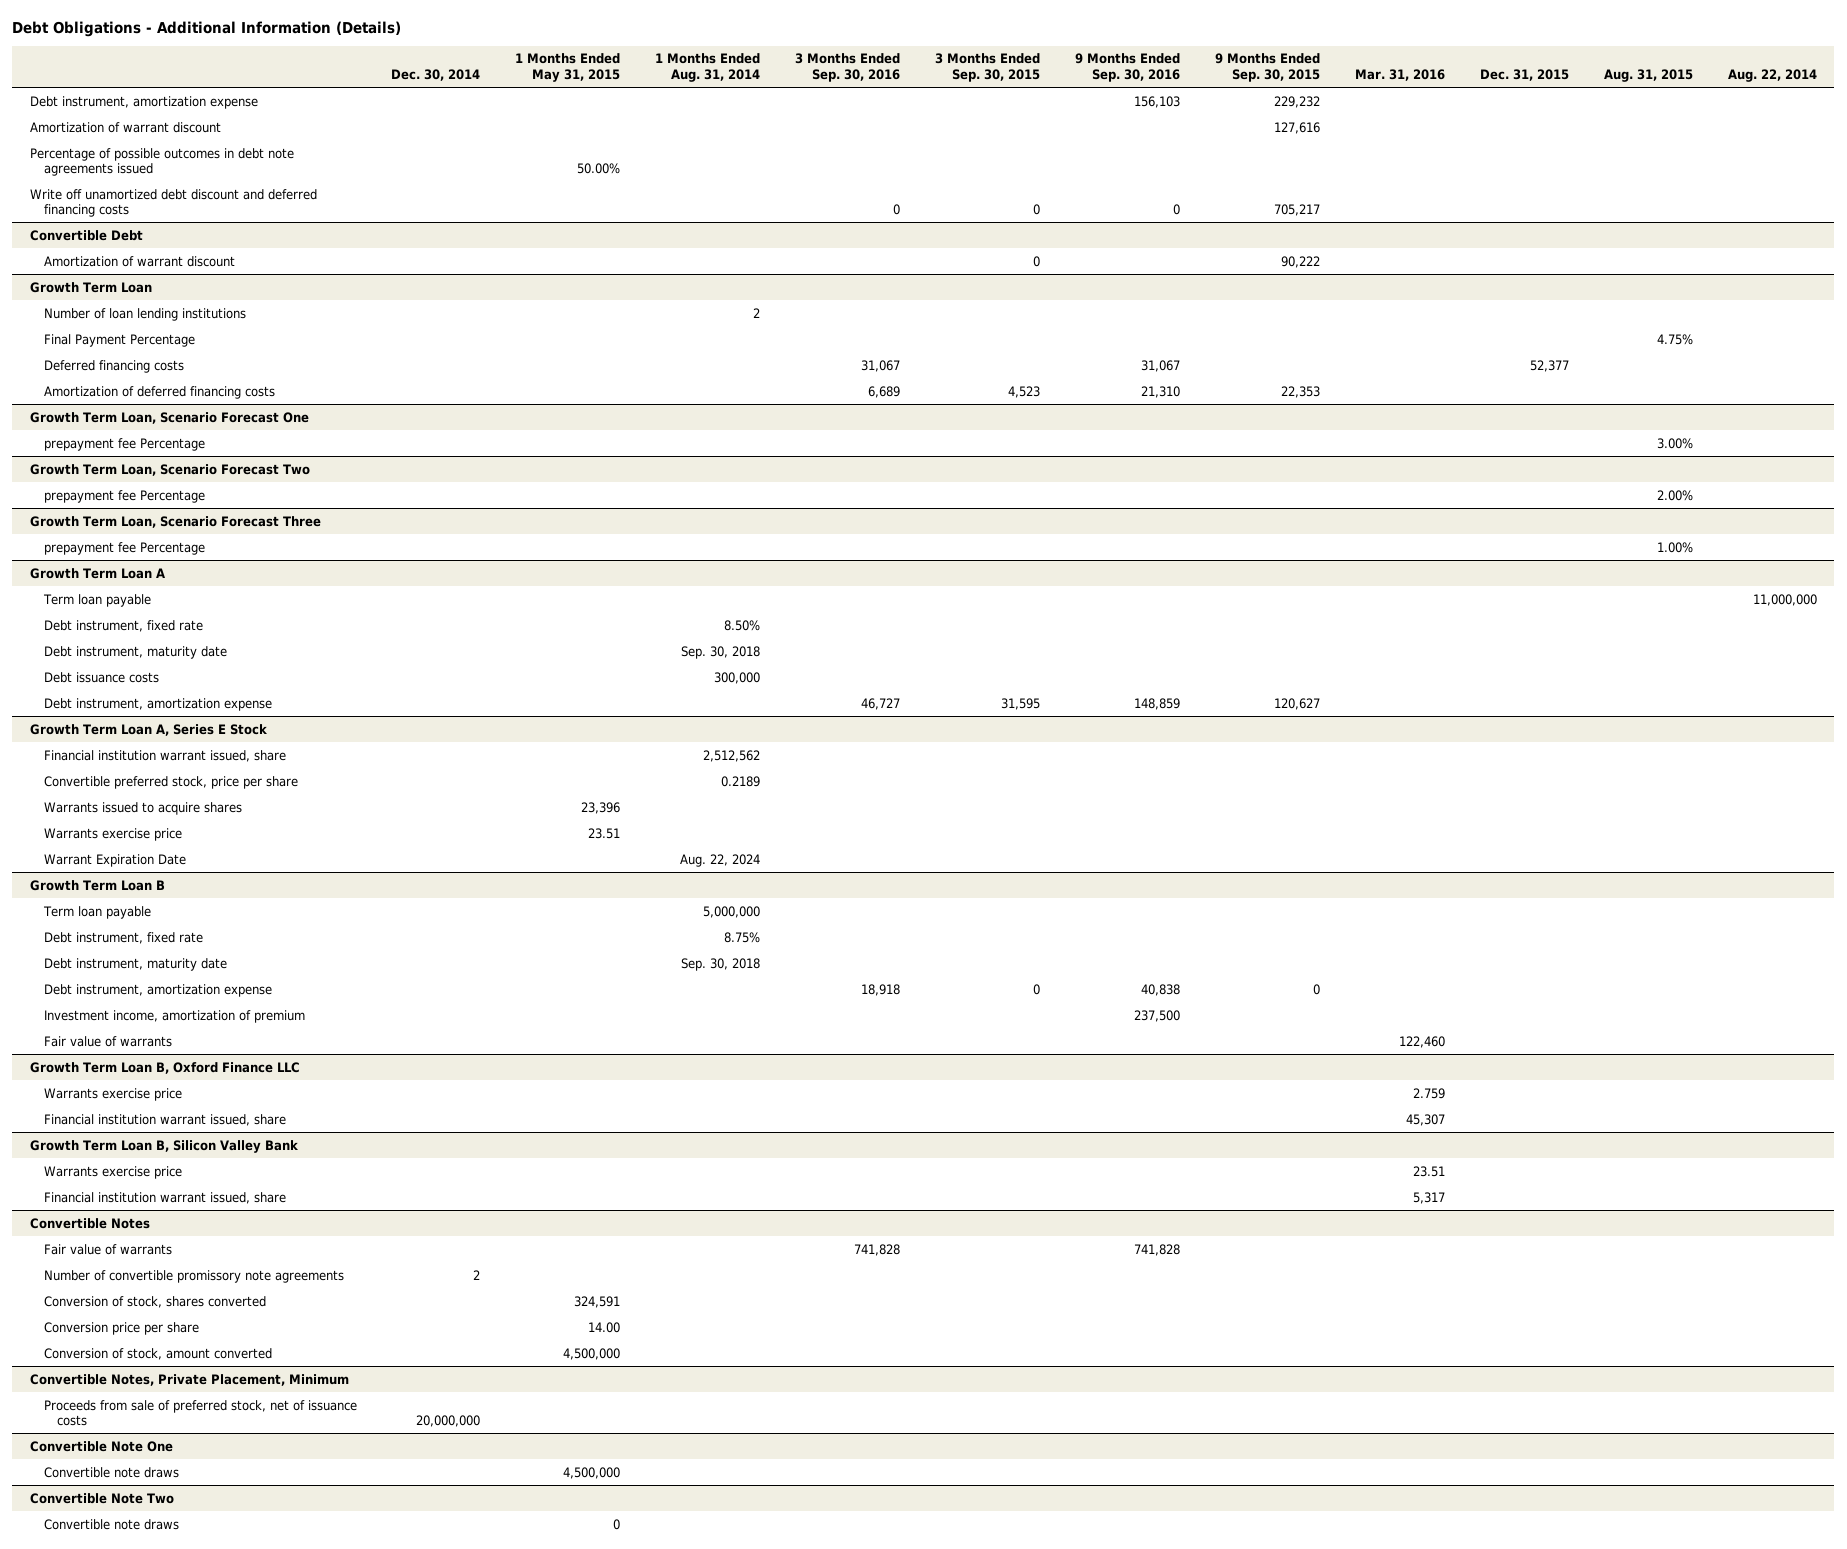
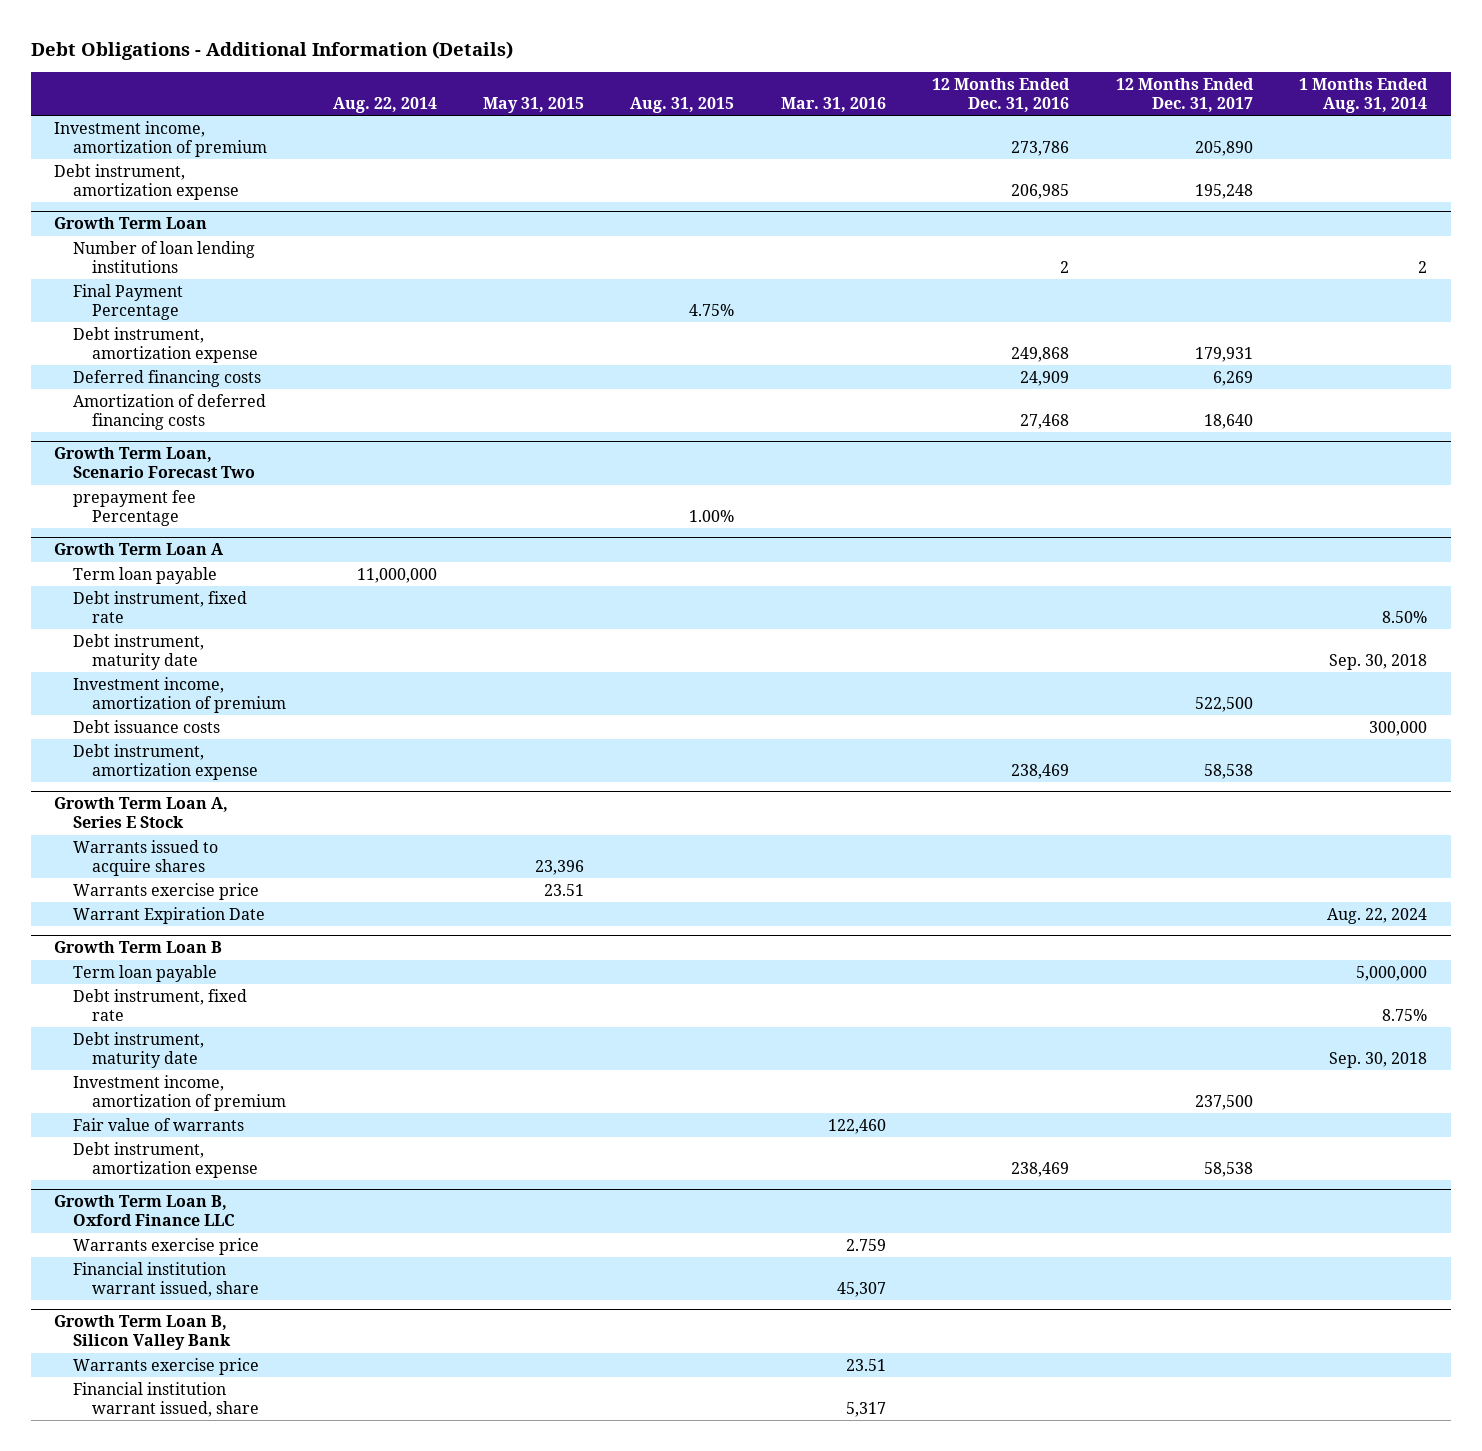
[391,68,481,81] Dec. 30, 2014 -> none
[515,53,621,82] 1 Months Ended May 31, 2015 -> none
[795,53,901,82] 3 Months Ended Sep. 30, 2016 -> none
[935,53,1041,82] 3 Months Ended Sep. 30, 2015 -> none
[1075,53,1181,82] 9 Months Ended Sep. 30, 2016 -> none
[1214,53,1320,82] 9 Months Ended Sep. 30, 2015 -> none
[1479,68,1569,81] Dec. 31, 2015 -> none
none -> [482,96,584,113] May 31, 2015
none -> [932,77,1071,112] 12 Months Ended Dec. 31, 2016
none -> [1115,77,1254,112] 12 Months Ended Dec. 31, 2017
none -> [54,120,268,157] Investment income, amortization of premium
[29,121,221,133] Amortization of warrant discount -> none
[29,147,294,177] Percentage of possible outcomes in debt note agreements issued -> none
[29,188,317,218] Write off unamortized debt discount and deferred financing costs -> none
[29,229,143,241] Convertible Debt -> none
[43,255,235,267] Amortization of warrant discount -> none
none -> [73,326,259,363] Debt instrument, amortization expense
[29,411,309,424] Growth Term Loan, Scenario Forecast One -> none
[43,437,205,451] prepayment fee Percentage -> none
[29,515,321,528] Growth Term Loan, Scenario Forecast Three -> none
[43,541,205,555] prepayment fee Percentage -> none
[1656,489,1693,501] 2.00% -> [689,509,735,522] 1.00%
none -> [73,676,287,713] Investment income, amortization of premium
[43,749,286,762] Financial institution warrant issued, share -> none
[43,775,298,789] Convertible preferred stock, price per share -> none
[43,983,272,997] Debt instrument, amortization expense -> [73,1141,259,1178] Debt instrument, amortization expense
[29,1217,150,1229] Convertible Notes -> none
[43,1243,172,1255] Fair value of warrants -> none
[43,1269,344,1283] Number of convertible promissory note agreements -> none
[43,1295,266,1308] Conversion of stock, shares converted -> none
[43,1321,199,1335] Conversion price per share -> none
[43,1347,272,1360] Conversion of stock, amount converted -> none
[29,1373,349,1386] Convertible Notes, Private Placement, Minimum -> none
[43,1399,357,1427] Proceeds from sale of preferred stock, net of issuance costs -> none
[29,1440,173,1452] Convertible Note One -> none
[43,1466,179,1478] Convertible note draws -> none
[29,1492,174,1504] Convertible Note Two -> none
[43,1518,179,1530] Convertible note draws -> none

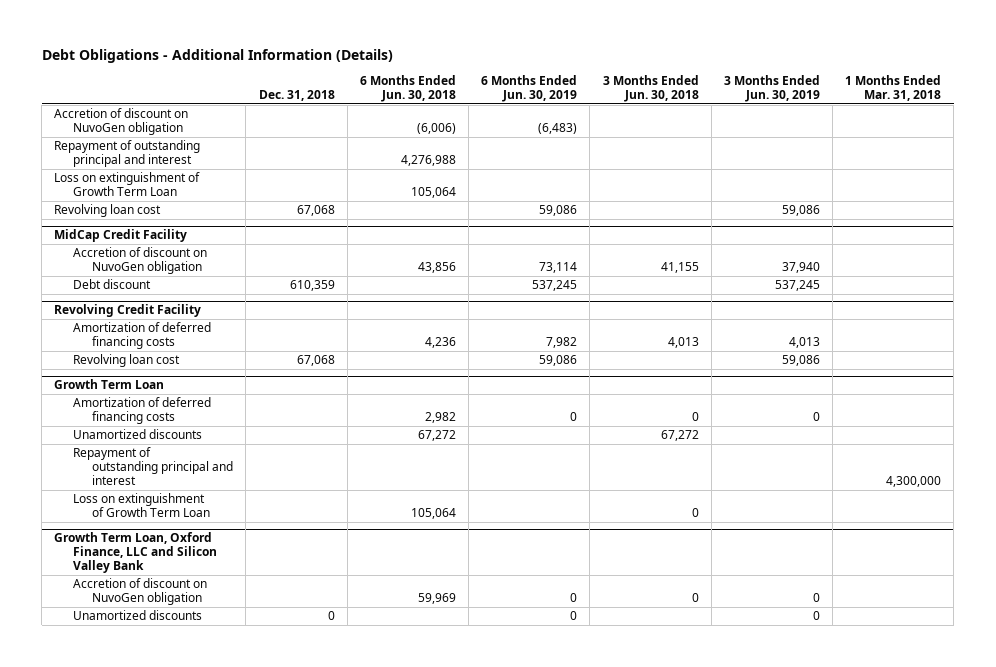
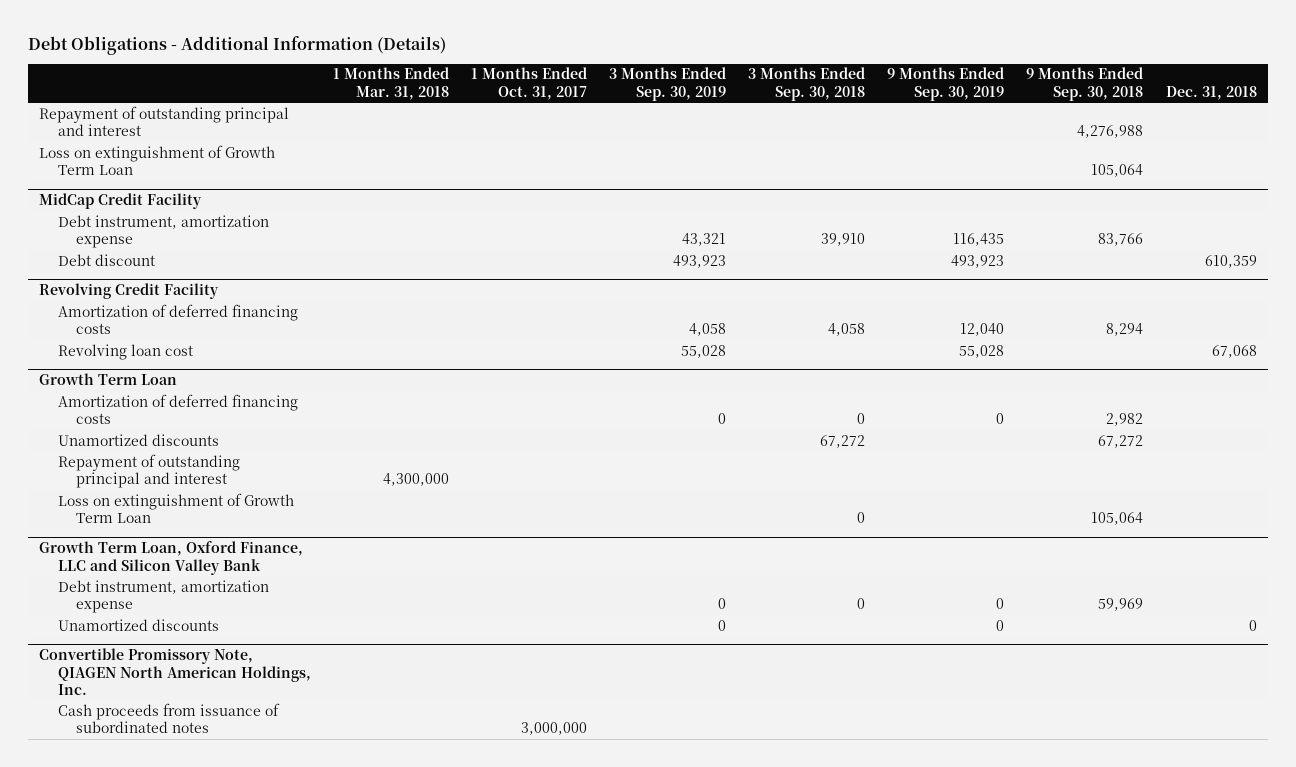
[359,75,456,103] 6 Months Ended Jun. 30, 2018 -> none
[481,75,578,103] 6 Months Ended Jun. 30, 2019 -> none
[602,75,699,103] 3 Months Ended Jun. 30, 2018 -> none
[723,75,820,103] 3 Months Ended Jun. 30, 2019 -> none
none -> [471,67,588,100] 1 Months Ended Oct. 31, 2017
none -> [609,67,727,101] 3 Months Ended Sep. 30, 2019
none -> [748,67,866,101] 3 Months Ended Sep. 30, 2018
none -> [887,67,1005,101] 9 Months Ended Sep. 30, 2019
none -> [1026,67,1144,101] 9 Months Ended Sep. 30, 2018
[54,108,189,136] Accretion of discount on NuvoGen obligation -> none
[54,204,162,218] Revolving loan cost -> none
[73,247,208,275] Accretion of discount on NuvoGen obligation -> [57,214,269,248] Debt instrument, amortization expense
[73,578,208,606] Accretion of discount on NuvoGen obligation -> [57,579,269,613] Debt instrument, amortization expense
none -> [39,648,311,695] Convertible Promissory Note, QIAGEN North American Holdings, Inc.
none -> [57,702,280,733] Cash proceeds from issuance of subordinated notes

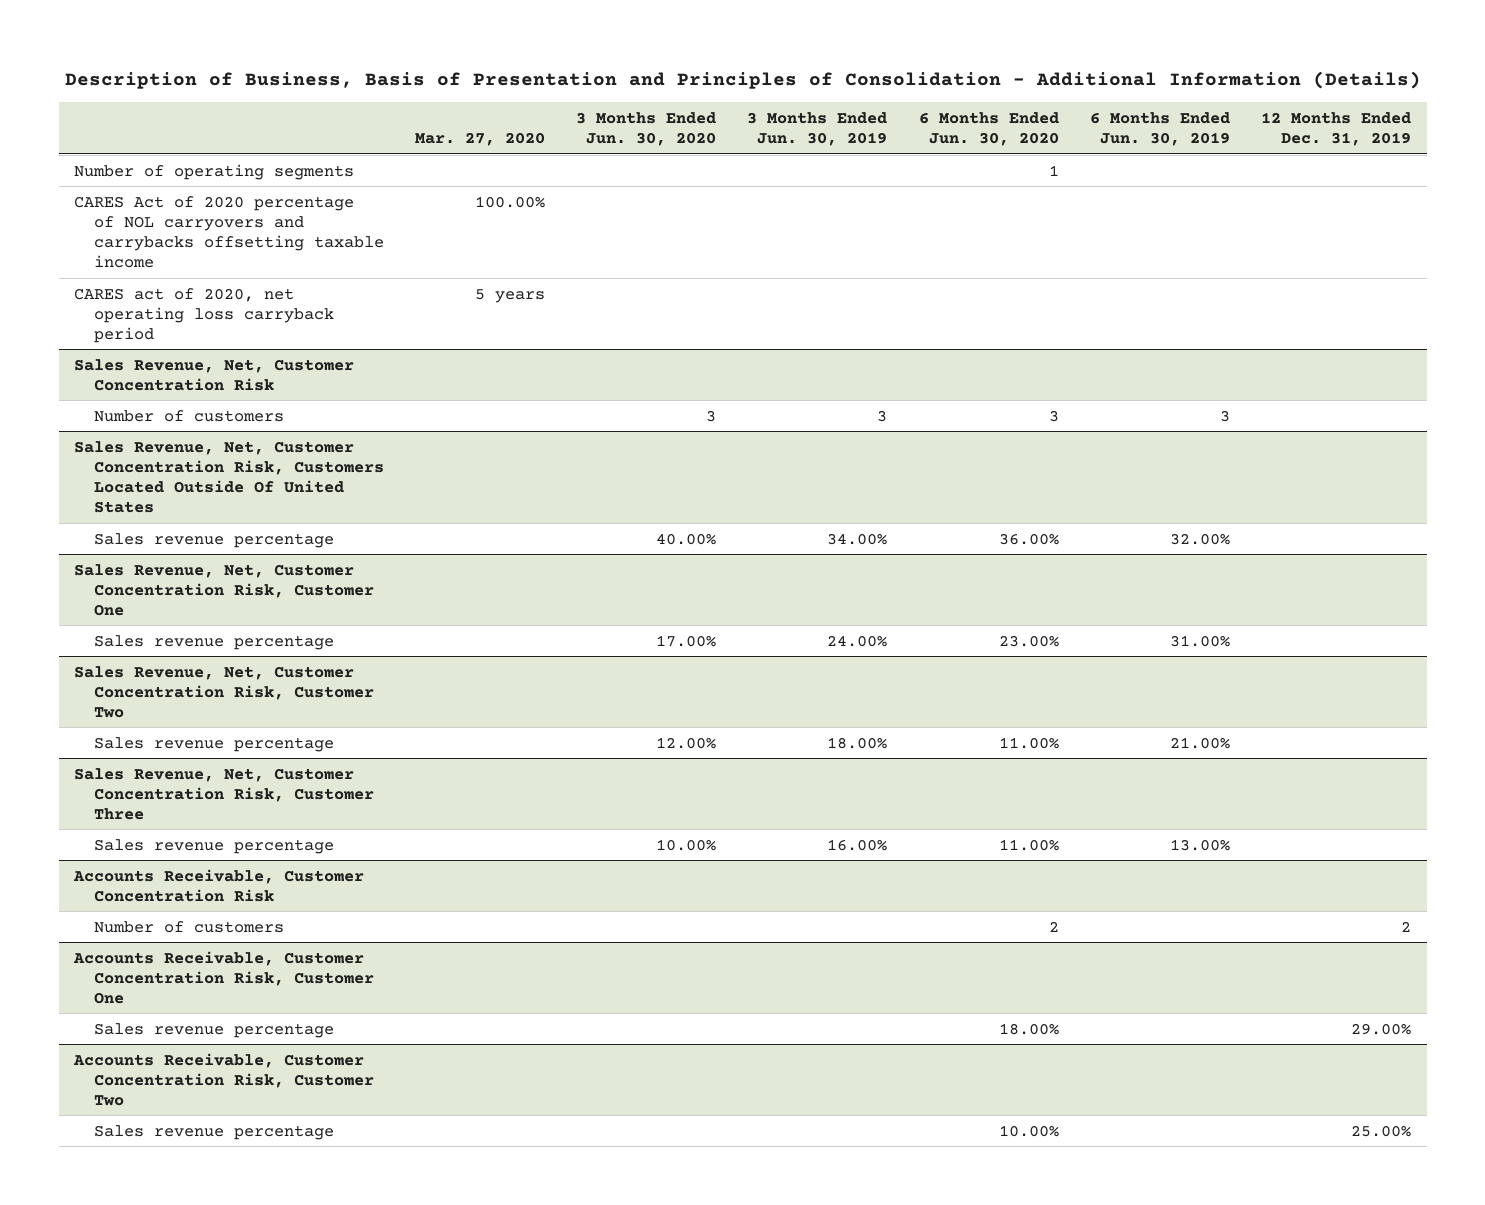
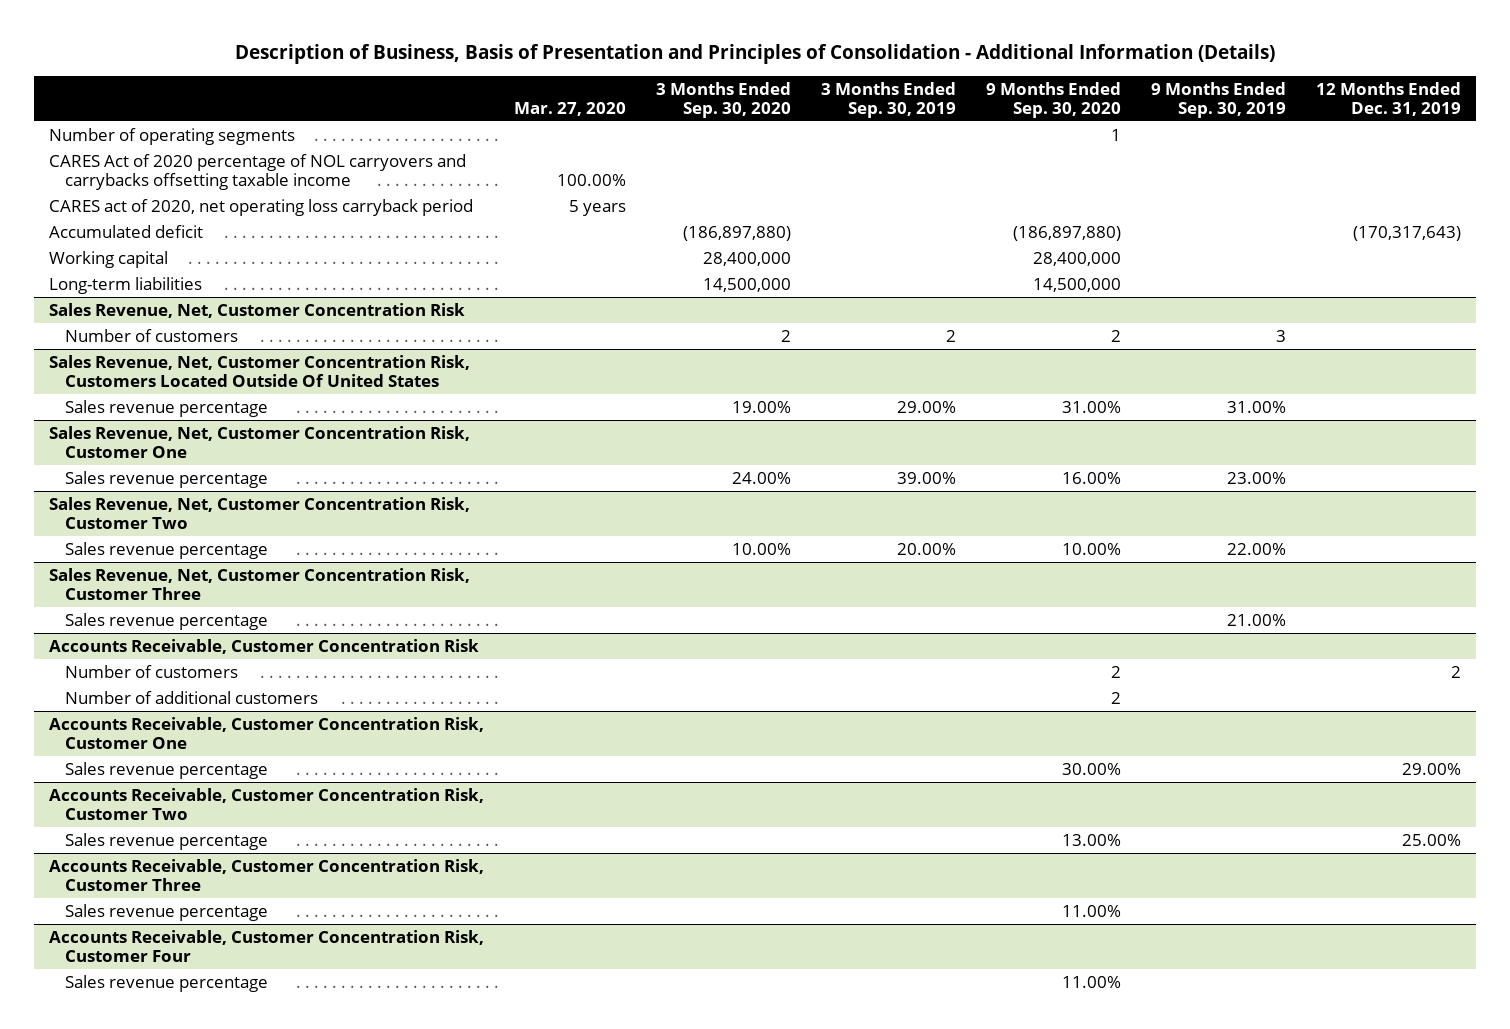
[576,112,717,147] 3 Months Ended Jun. 30, 2020 -> none
[747,112,888,147] 3 Months Ended Jun. 30, 2019 -> none
[918,112,1059,147] 6 Months Ended Jun. 30, 2020 -> none
[1089,112,1230,147] 6 Months Ended Jun. 30, 2019 -> none
none -> [655,81,791,118] 3 Months Ended Sep. 30, 2020
none -> [820,81,956,118] 3 Months Ended Sep. 30, 2019
none -> [985,81,1121,118] 9 Months Ended Sep. 30, 2020
none -> [1151,81,1287,118] 9 Months Ended Sep. 30, 2019
none -> [48,224,203,238] Accumulated deficit
none -> [48,250,168,268] Working capital
none -> [48,276,202,294] Long-term liabilities
none -> [64,690,318,704] Number of additional customers
none -> [48,858,484,891] Accounts Receivable, Customer Concentration Risk, Customer Three
none -> [64,903,268,921] Sales revenue percentage
none -> [48,929,484,962] Accounts Receivable, Customer Concentration Risk, Customer Four
none -> [64,974,268,992] Sales revenue percentage

